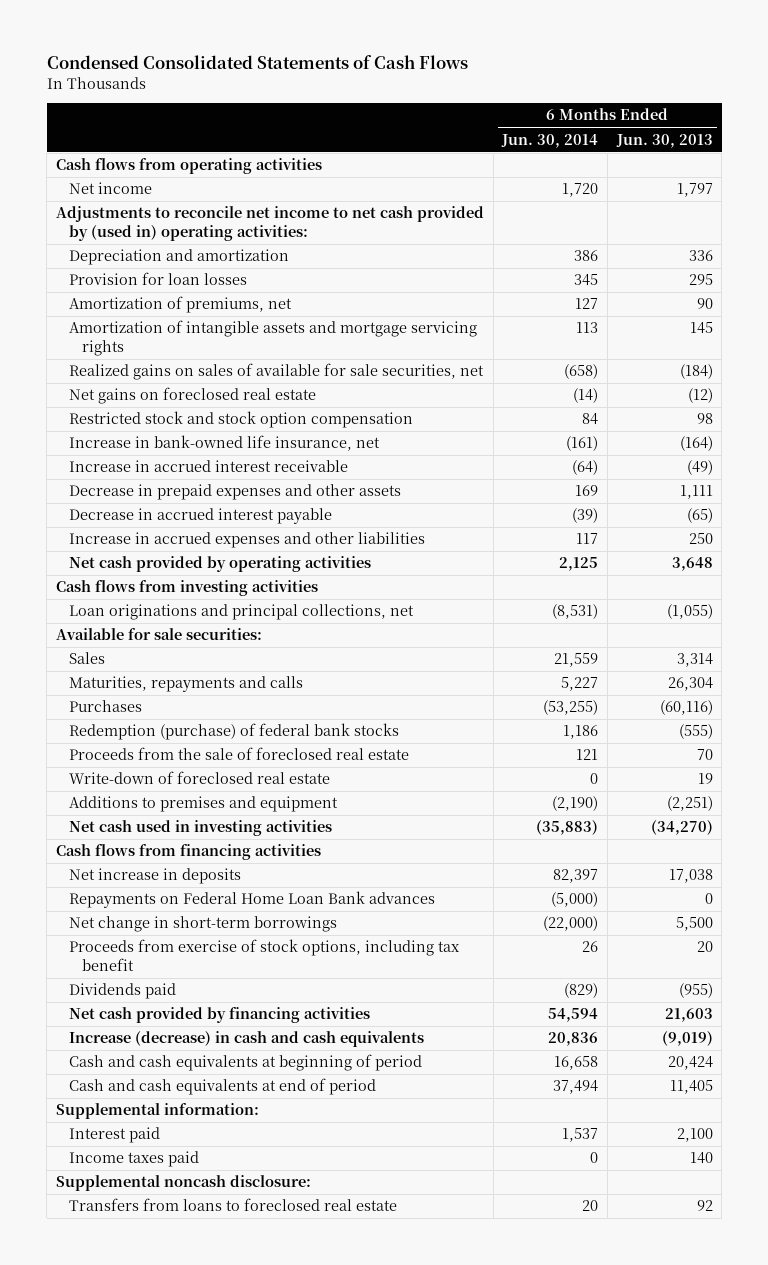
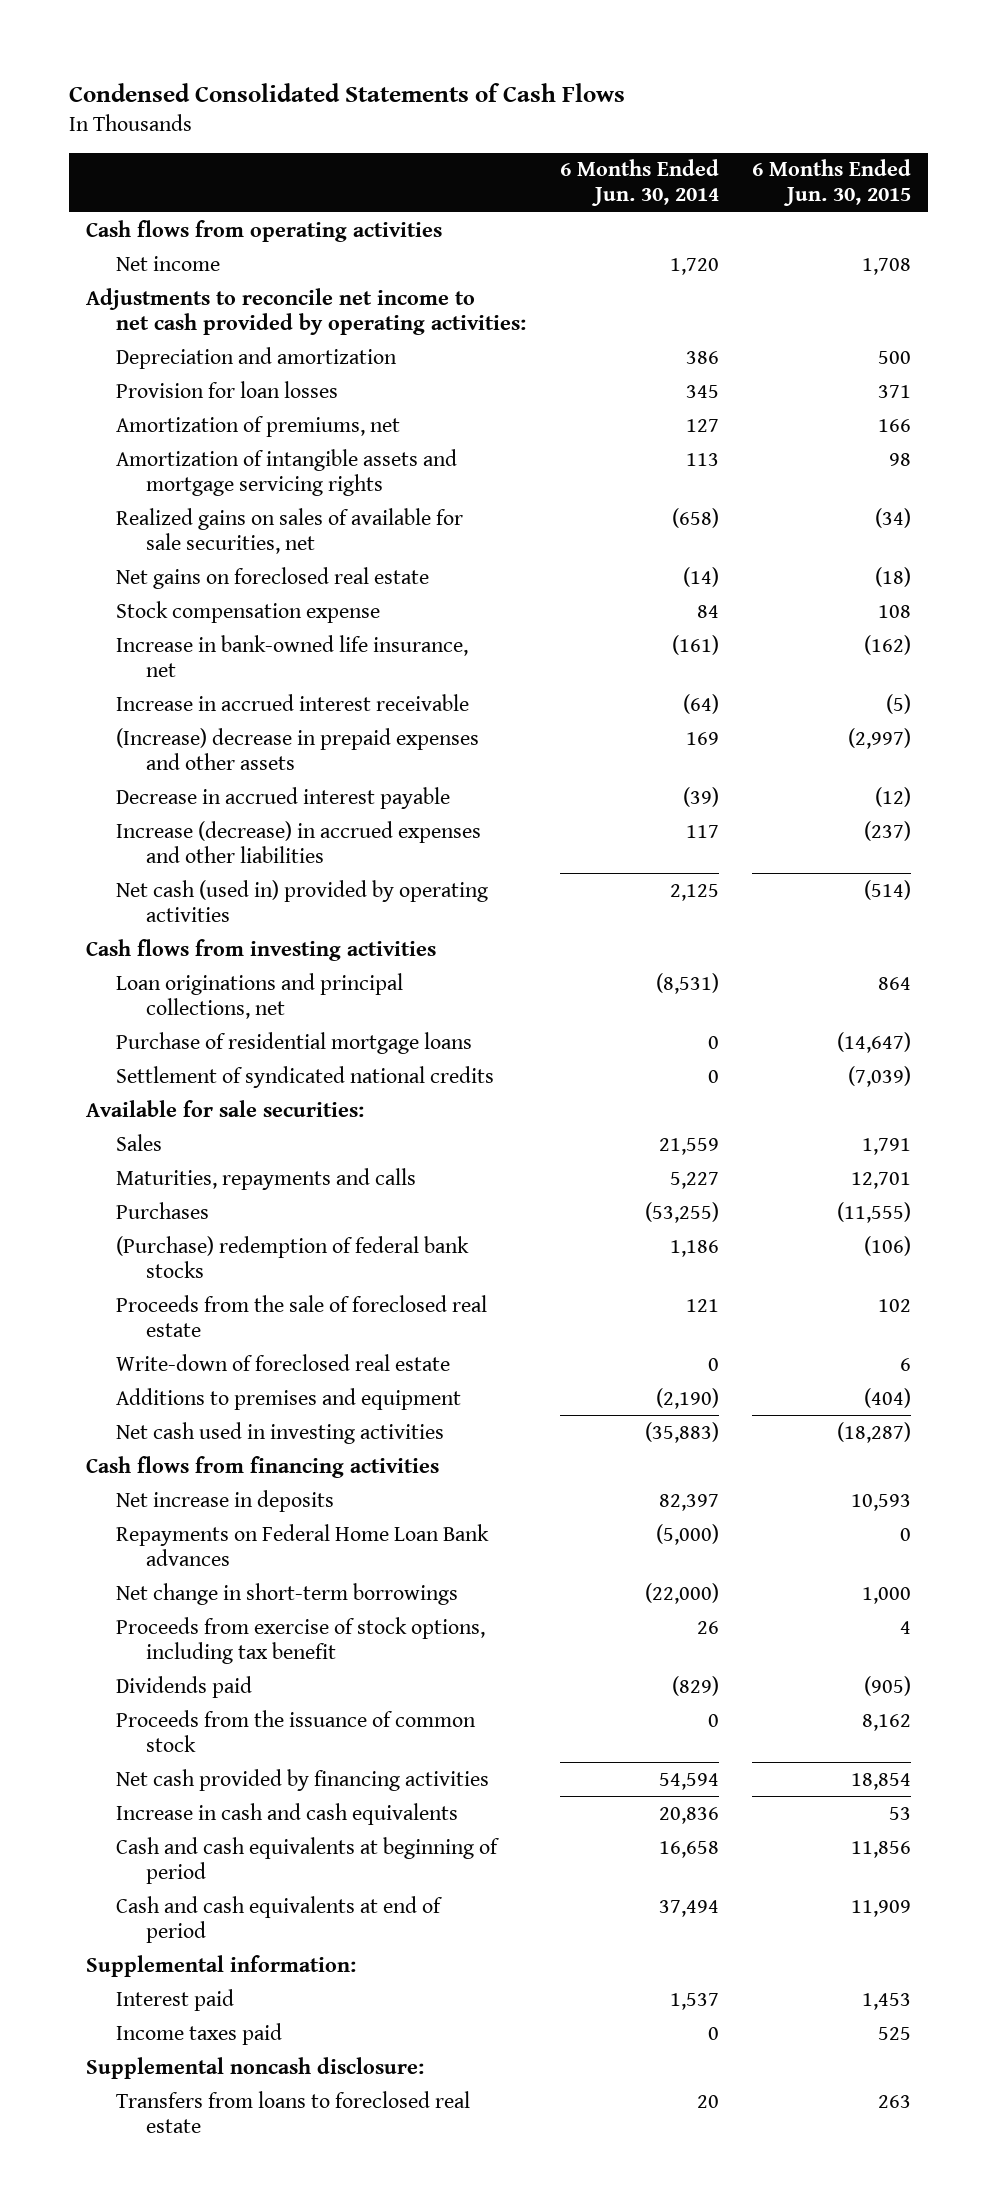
[615,133,713,148] Jun. 30, 2013 -> none
none -> [752,159,912,207] 6 Months Ended Jun. 30, 2015
[55,206,484,241] Adjustments to reconcile net income to net cash provided by (used in) operating activities: -> [85,287,526,335] Adjustments to reconcile net income to net cash provided by operating activities:
[68,411,413,429] Restricted stock and stock option compensation -> [115,600,380,623] Stock compensation expense
[68,484,401,501] Decrease in prepaid expenses and other assets -> [115,727,479,770] (Increase) decrease in prepaid expenses and other assets
[68,532,425,549] Increase in accrued expenses and other liabilities -> [115,820,481,863] Increase (decrease) in accrued expenses and other liabilities
[68,556,371,573] Net cash provided by operating activities -> [115,879,488,922] Net cash (used in) provided by operating activities
none -> [115,1031,472,1054] Purchase of residential mortgage loans
none -> [115,1065,494,1088] Settlement of syndicated national credits
[68,723,399,741] Redemption (purchase) of federal bank stocks -> [115,1235,469,1278] (Purchase) redemption of federal bank stocks
none -> [115,1709,476,1752] Proceeds from the issuance of common stock
[68,1031,424,1048] Increase (decrease) in cash and cash equivalents -> [115,1802,458,1825] Increase in cash and cash equivalents

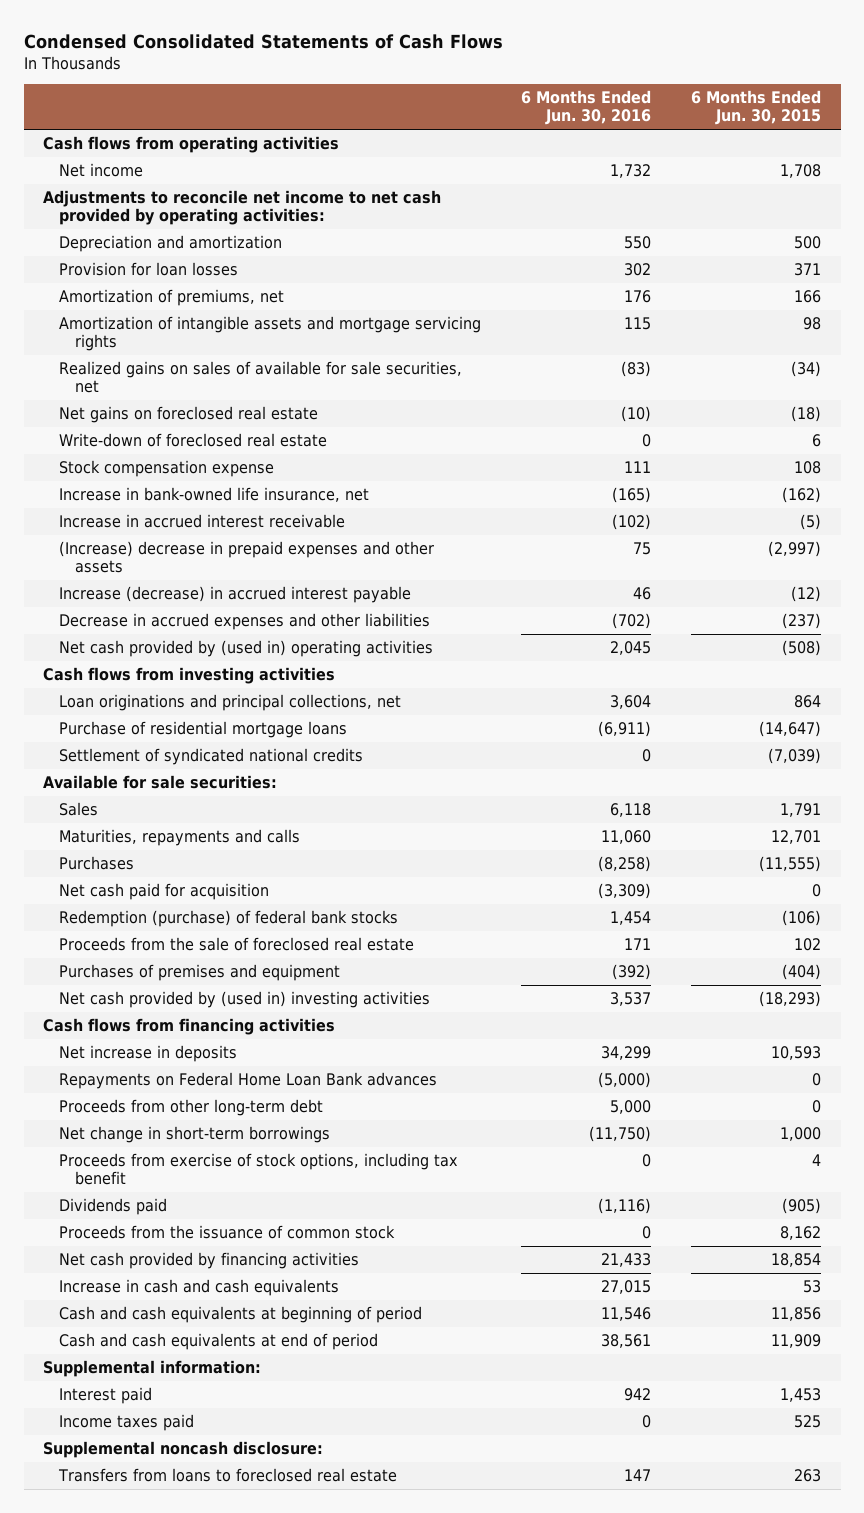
[559,159,719,207] 6 Months Ended Jun. 30, 2014 -> none
none -> [521,90,652,126] 6 Months Ended Jun. 30, 2016
[115,1353,450,1371] Write-down of foreclosed real estate -> [59,433,328,448] Write-down of foreclosed real estate
[115,786,450,809] Decrease in accrued interest payable -> [59,586,412,604] Increase (decrease) in accrued interest payable
[115,820,481,863] Increase (decrease) in accrued expenses and other liabilities -> [59,613,431,631] Decrease in accrued expenses and other liabilities
[115,879,488,922] Net cash (used in) provided by operating activities -> [59,640,434,658] Net cash provided by (used in) operating activities
[864,879,912,900] (514) -> [781,640,821,657] (508)
none -> [59,883,270,901] Net cash paid for acquisition
[115,1235,469,1278] (Purchase) redemption of federal bank stocks -> [59,910,399,928] Redemption (purchase) of federal bank stocks
[115,1387,461,1410] Additions to premises and equipment -> [59,964,341,982] Purchases of premises and equipment
[115,1421,444,1444] Net cash used in investing activities -> [59,991,431,1009] Net cash provided by (used in) investing activities
[837,1421,912,1443] (18,287) -> [758,991,821,1008] (18,293)
none -> [59,1099,324,1117] Proceeds from other long-term debt

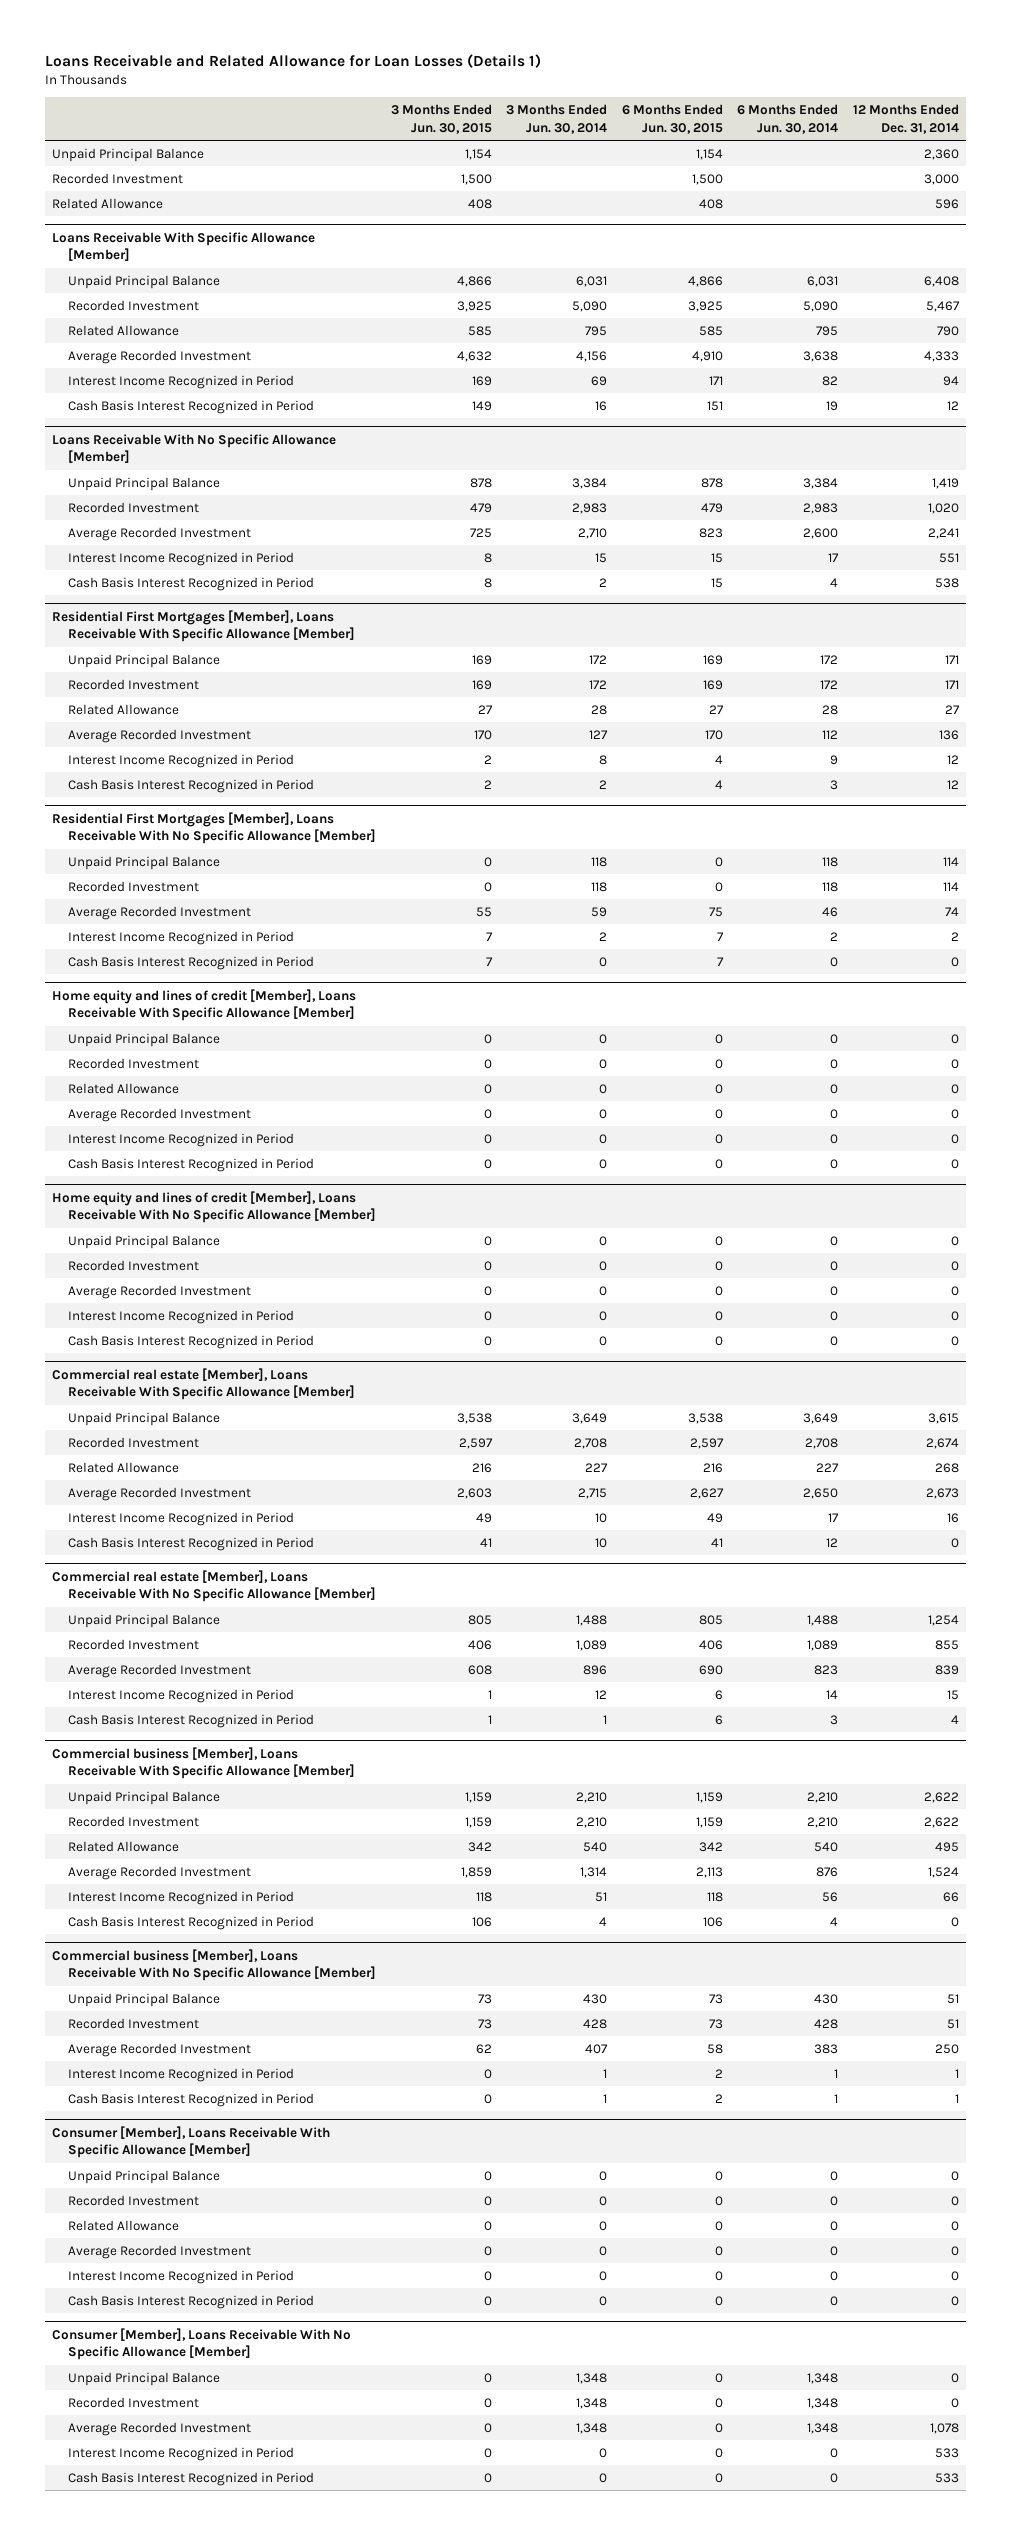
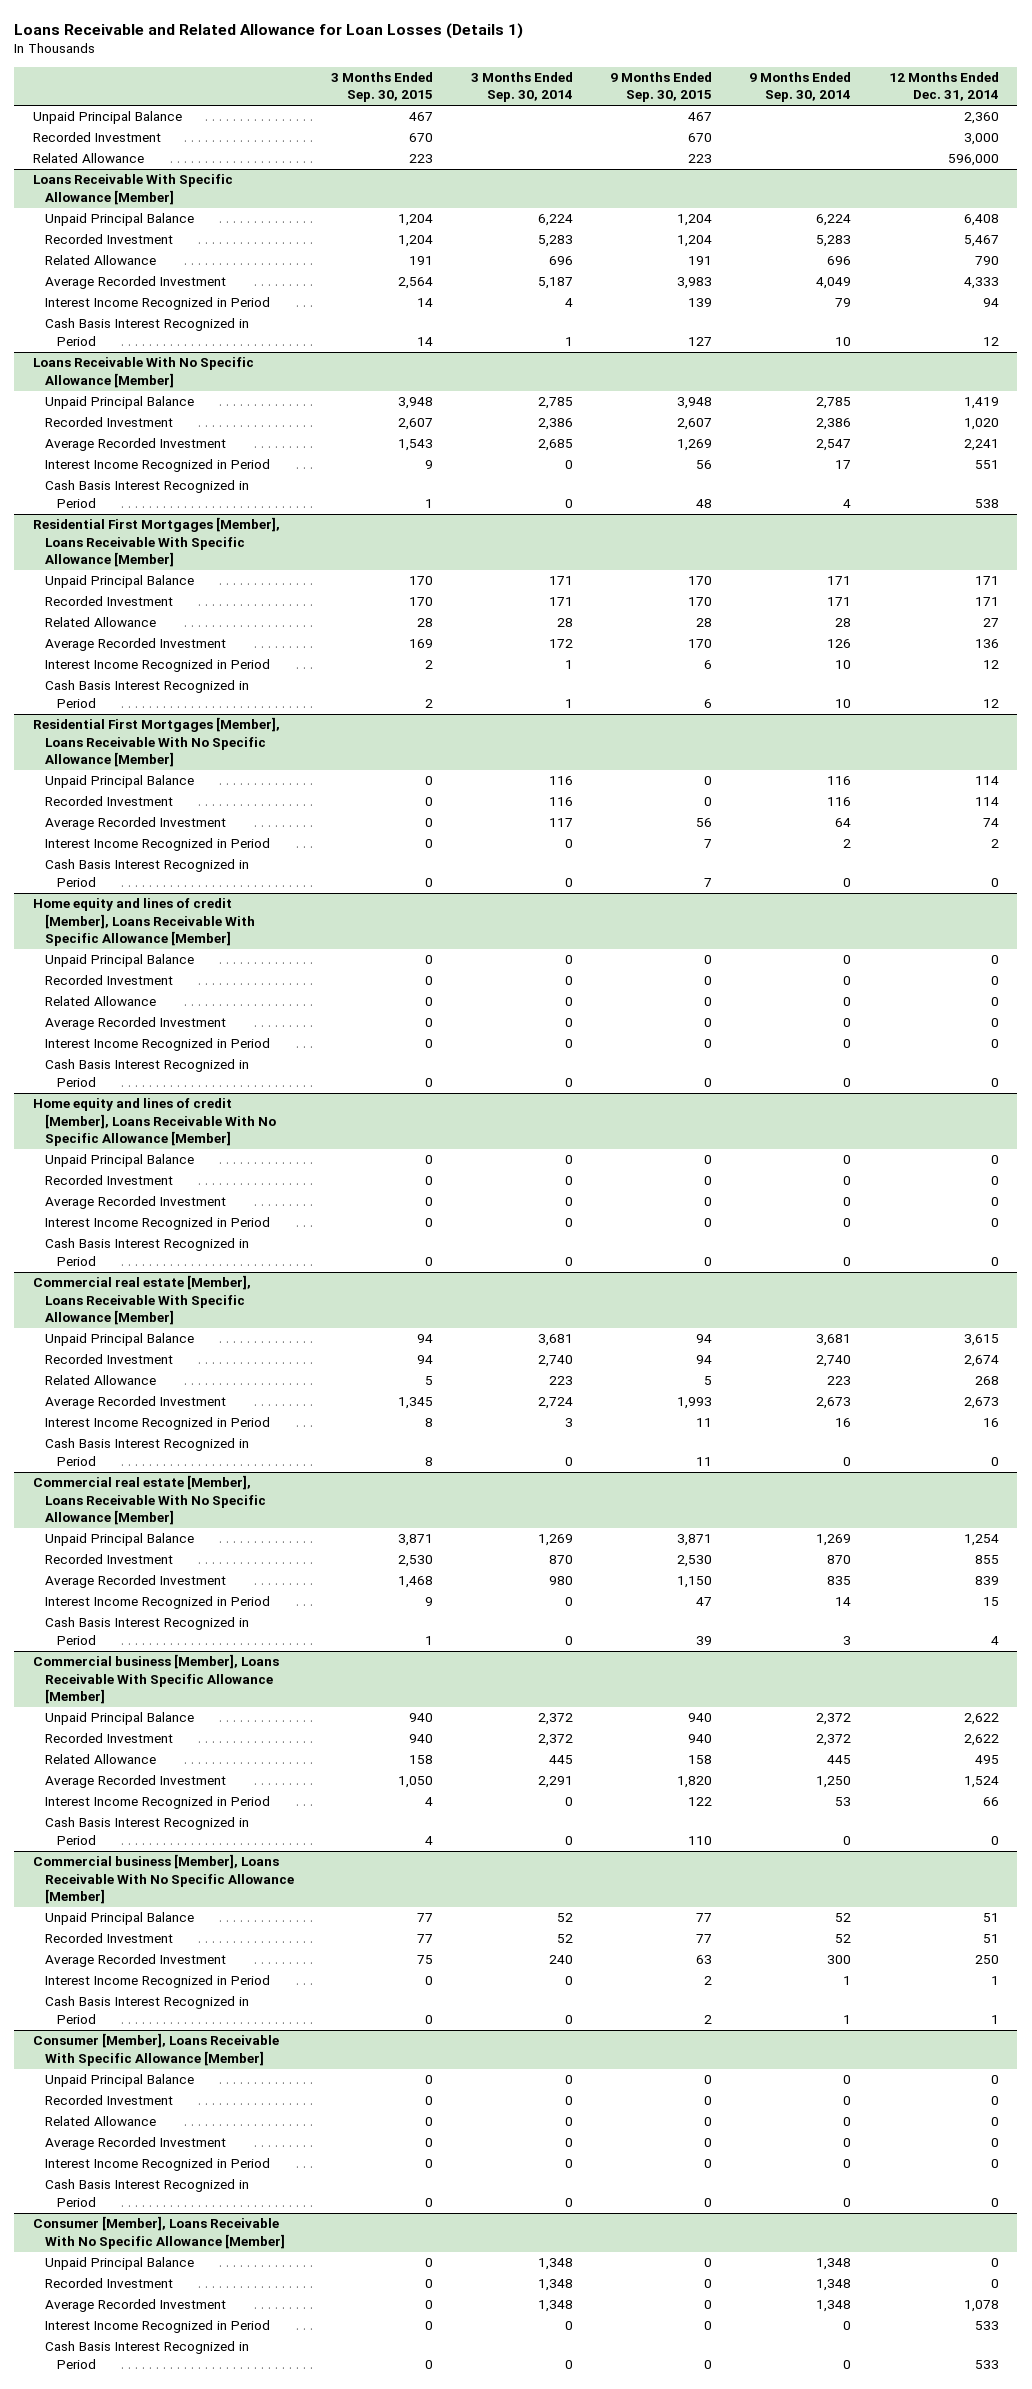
[390,104,492,134] 3 Months Ended Jun. 30, 2015 -> none
[506,104,608,134] 3 Months Ended Jun. 30, 2014 -> none
[621,104,723,134] 6 Months Ended Jun. 30, 2015 -> none
[737,104,839,134] 6 Months Ended Jun. 30, 2014 -> none
none -> [331,72,434,103] 3 Months Ended Sep. 30, 2015
none -> [470,72,573,103] 3 Months Ended Sep. 30, 2014
none -> [610,72,713,103] 9 Months Ended Sep. 30, 2015
none -> [749,72,852,103] 9 Months Ended Sep. 30, 2014
[934,198,959,209] 596 -> [947,154,999,167] 596,000

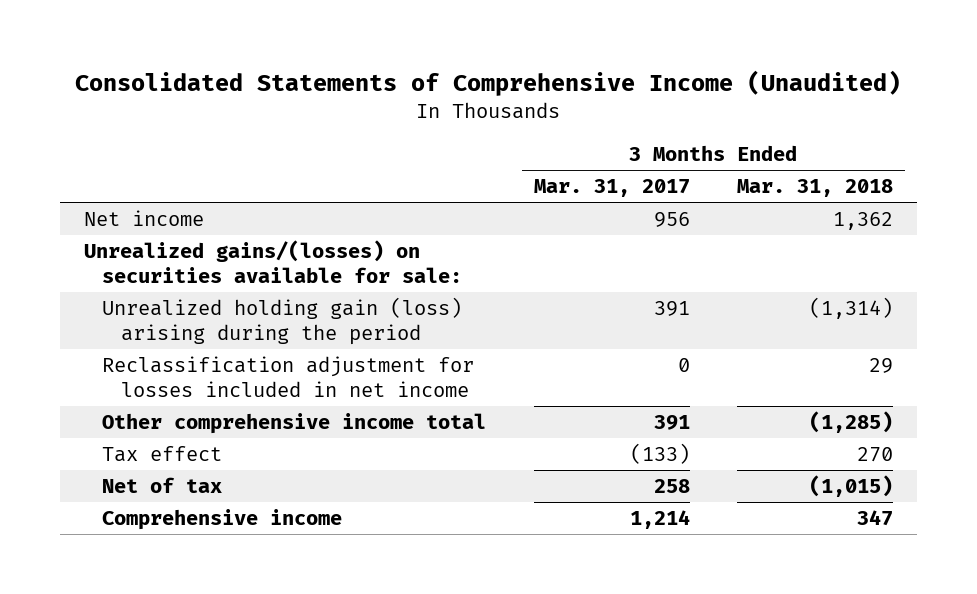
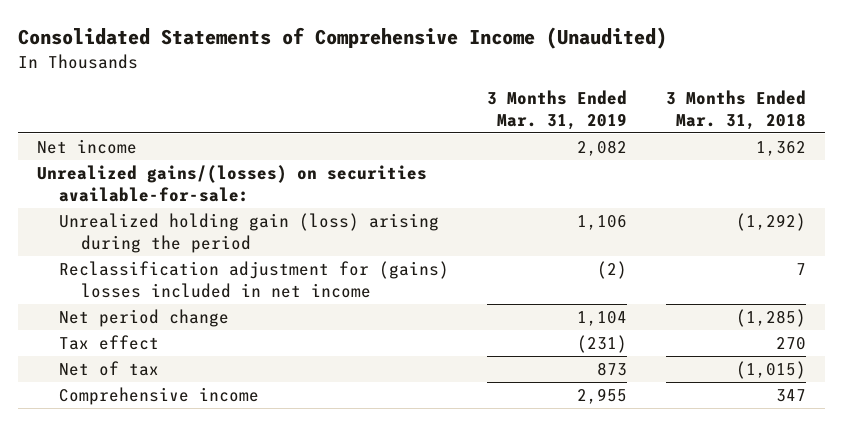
[533,179,690,198] Mar. 31, 2017 -> none
none -> [487,89,628,130] 3 Months Ended Mar. 31, 2019
[83,240,463,283] Unrealized gains/(losses) on securities available for sale: -> [36,165,427,202] Unrealized gains/(losses) on securities available-for-sale:
[809,297,894,320] (1,314) -> [735,213,806,232] (1,292)
[102,356,475,397] Reclassification adjustment for losses included in net income -> [58,261,449,298] Reclassification adjustment for (gains) losses included in net income
[869,358,894,374] 29 -> [795,263,806,276] 7
[102,413,487,435] Other comprehensive income total -> [58,309,229,328] Net period change

